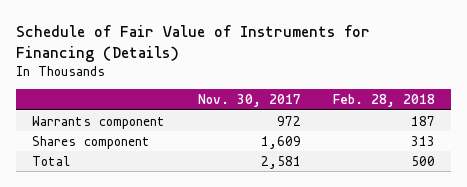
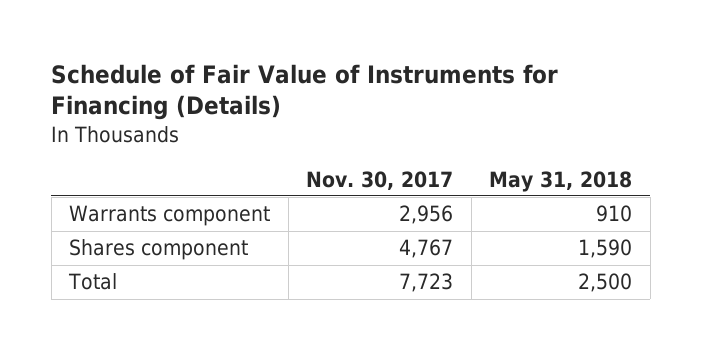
[332,94,435,108] Feb. 28, 2018 -> none
none -> [489,170,633,192] May 31, 2018
[276,115,301,126] 972 -> [399,205,454,225] 2,956
[260,135,301,149] 1,609 -> [399,239,454,259] 4,767
[260,155,301,169] 2,581 -> [399,273,454,293] 7,723

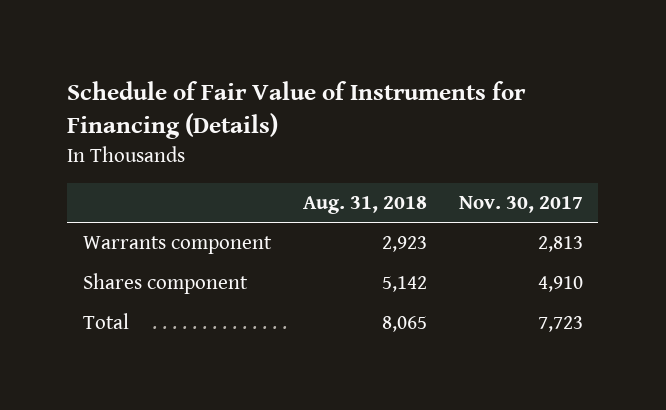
[489,170,633,192] May 31, 2018 -> none
none -> [302,196,427,215] Aug. 31, 2018
[399,205,454,225] 2,956 -> [537,236,583,253] 2,813
[399,239,454,259] 4,767 -> [537,276,583,293] 4,910

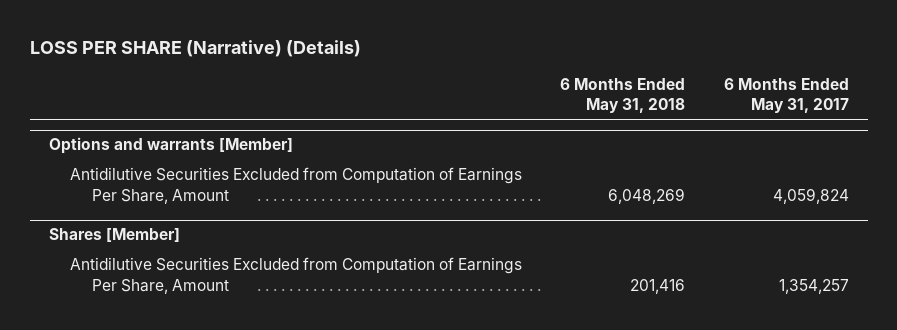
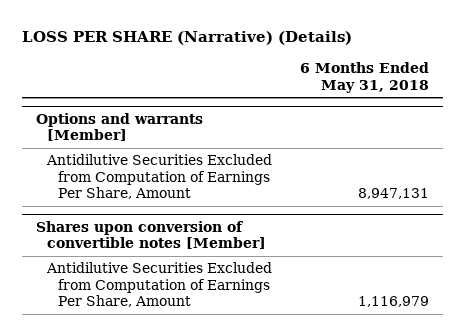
[723,77,849,113] 6 Months Ended May 31, 2017 -> none
[48,228,180,243] Shares [Member] -> none
[608,187,686,204] 6,048,269 -> [357,188,429,200] 8,947,131
none -> [35,220,267,250] Shares upon conversion of convertible notes [Member]
[630,278,686,294] 201,416 -> [357,296,429,308] 1,116,979

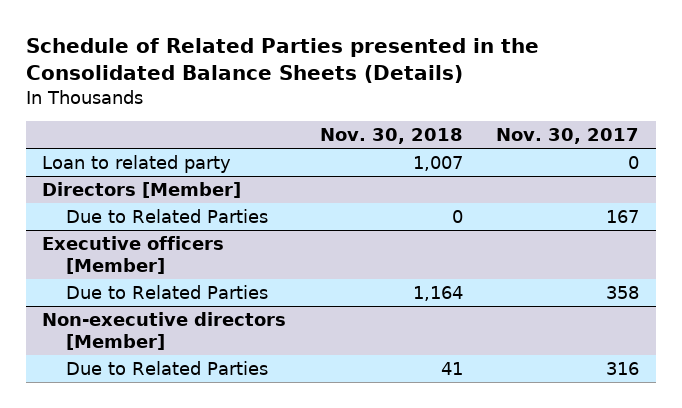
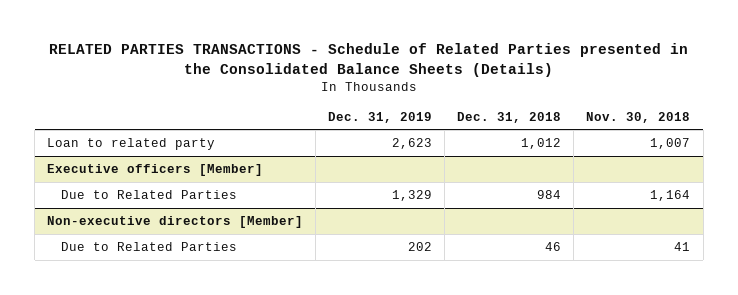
[25,37,539,83] Schedule of Related Parties presented in the Consolidated Balance Sheets (Details) -> [48,43,688,78] RELATED PARTIES TRANSACTIONS - Schedule of Related Parties presented in the Consolidated Balance Sheets (Details)
[496,128,640,145] Nov. 30, 2017 -> none
none -> [328,111,433,123] Dec. 31, 2019
none -> [457,111,562,123] Dec. 31, 2018
[42,181,242,198] Directors [Member] -> none
[65,208,268,223] Due to Related Parties -> none

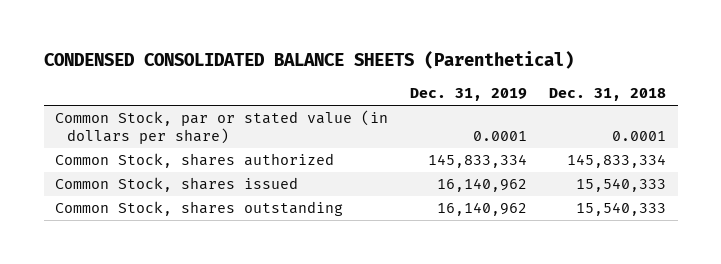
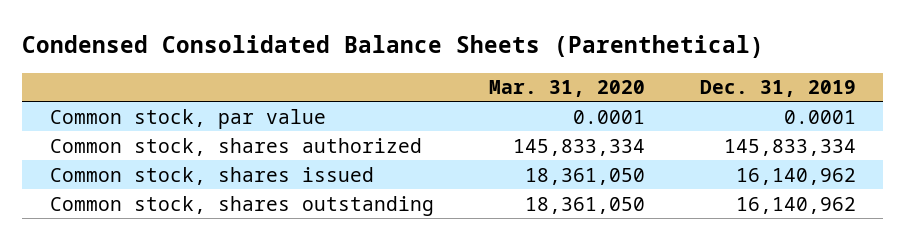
[43,51,574,70] CONDENSED CONSOLIDATED BALANCE SHEETS (Parenthetical) -> [22,34,765,58] Condensed Consolidated Balance Sheets (Parenthetical)
[549,88,667,102] Dec. 31, 2018 -> none
none -> [488,80,645,98] Mar. 31, 2020
[54,110,388,145] Common Stock, par or stated value (in dollars per share) -> [49,108,326,129] Common stock, par value
[54,153,334,169] Common Stock, shares authorized -> [49,137,422,156] Common stock, shares authorized
[54,177,298,193] Common Stock, shares issued -> [49,166,374,185] Common stock, shares issued
[54,201,343,217] Common Stock, shares outstanding -> [49,195,434,216] Common stock, shares outstanding

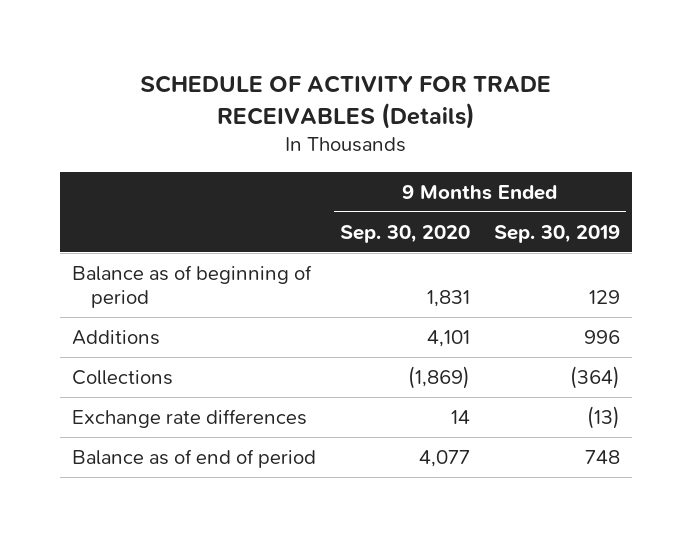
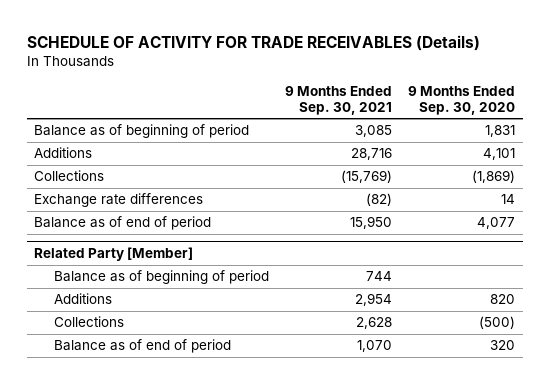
[493,224,620,243] Sep. 30, 2019 -> none
none -> [284,86,392,115] 9 Months Ended Sep. 30, 2021
none -> [34,247,194,262] Related Party [Member]
none -> [54,270,270,285] Balance as of beginning of period
none -> [54,293,113,305] Additions
none -> [54,316,125,328] Collections
none -> [54,339,232,354] Balance as of end of period

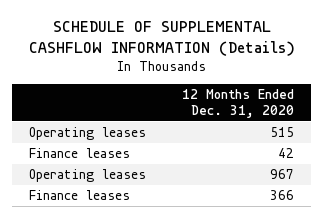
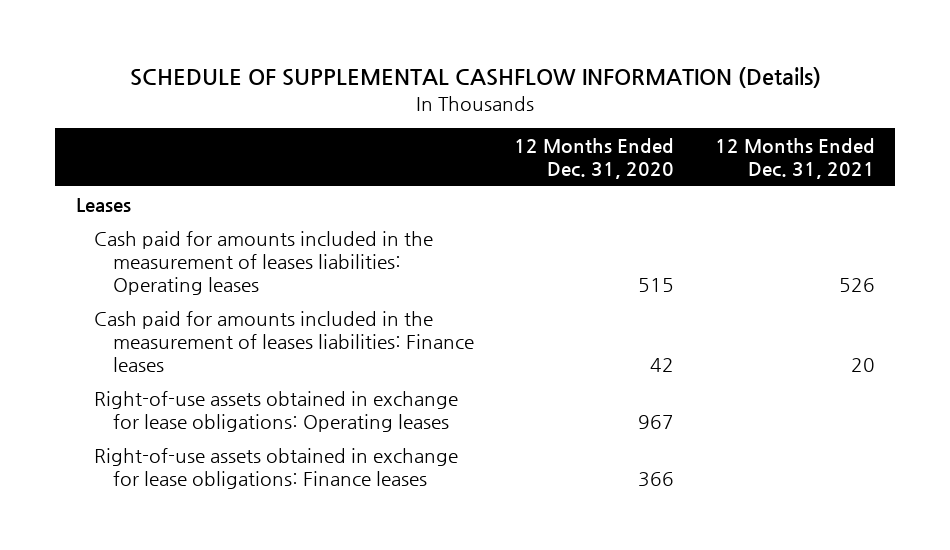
none -> [714,137,875,179] 12 Months Ended Dec. 31, 2021
none -> [75,197,131,212] Leases
[29,126,147,140] Operating leases -> [94,230,434,295] Cash paid for amounts included in the measurement of leases liabilities: Operating leases
[29,147,131,158] Finance leases -> [94,310,474,372] Cash paid for amounts included in the measurement of leases liabilities: Finance leases
[29,168,147,182] Operating leases -> [94,390,459,432] Right-of-use assets obtained in exchange for lease obligations: Operating leases
[29,189,131,200] Finance leases -> [94,447,459,489] Right-of-use assets obtained in exchange for lease obligations: Finance leases

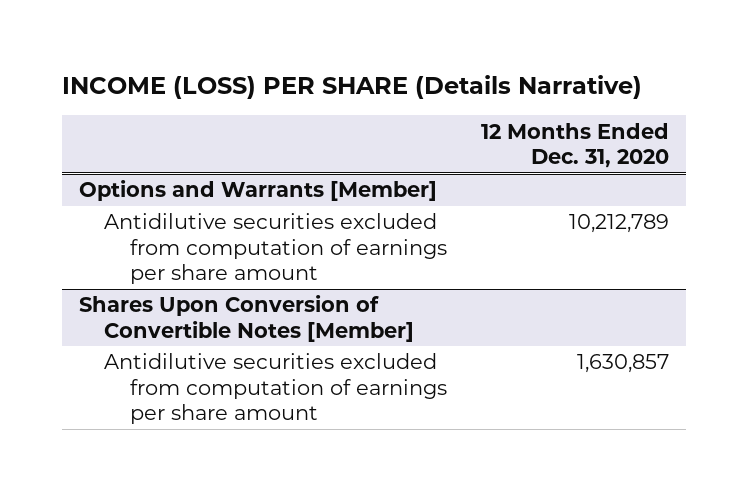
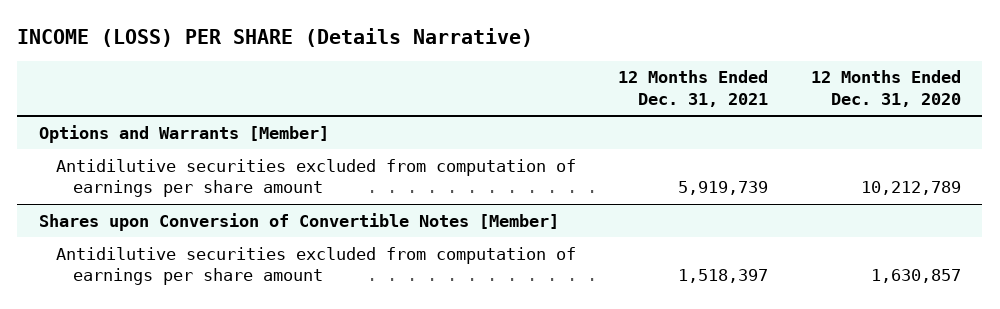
none -> [618,70,769,108] 12 Months Ended Dec. 31, 2021
[79,295,415,342] Shares Upon Conversion of Convertible Notes [Member] -> [38,212,559,231] Shares upon Conversion of Convertible Notes [Member]

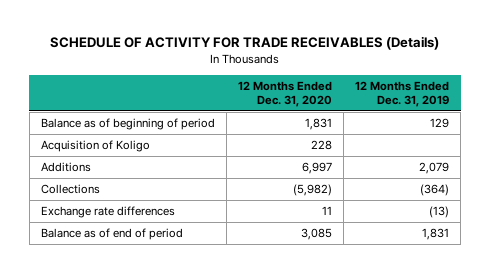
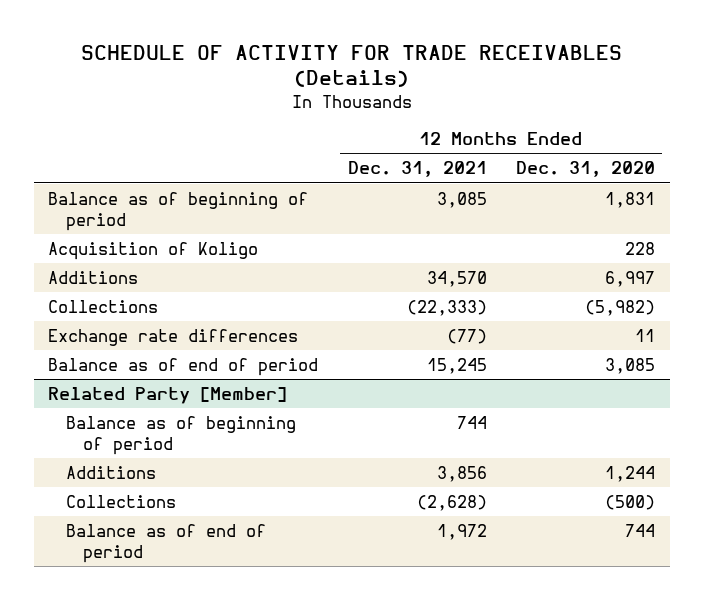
[355,80,450,107] 12 Months Ended Dec. 31, 2019 -> none
none -> [347,161,487,178] Dec. 31, 2021
none -> [48,386,288,404] Related Party [Member]
none -> [65,415,296,455] Balance as of beginning of period
none -> [65,465,156,479] Additions
none -> [65,494,176,508] Collections
none -> [65,523,266,563] Balance as of end of period

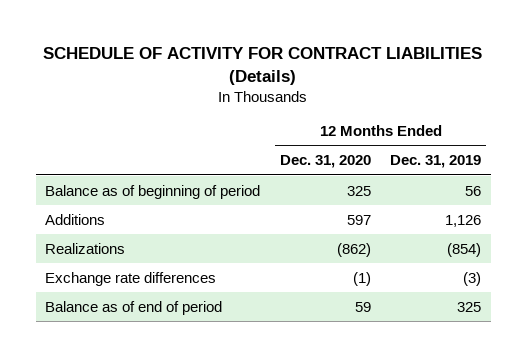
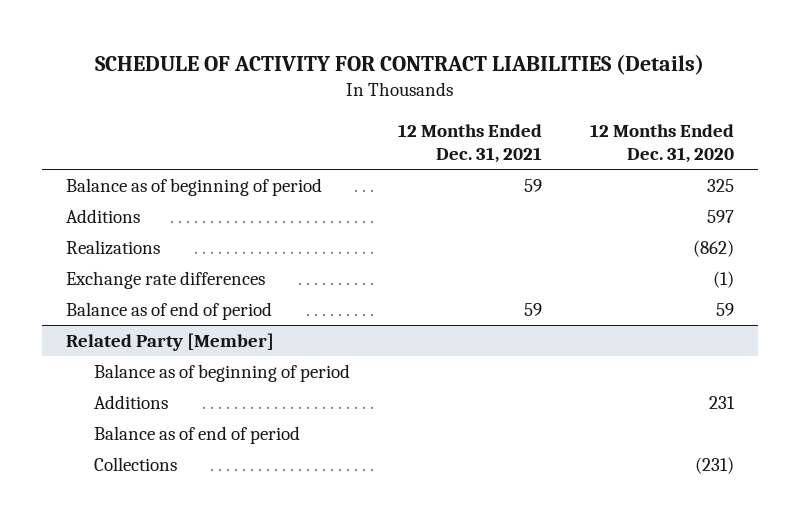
[390,155,482,169] Dec. 31, 2019 -> none
none -> [398,124,543,164] 12 Months Ended Dec. 31, 2021
none -> [65,332,274,351] Related Party [Member]
none -> [94,363,351,382] Balance as of beginning of period
none -> [94,394,169,409] Additions
none -> [94,425,301,444] Balance as of end of period
none -> [94,456,178,471] Collections

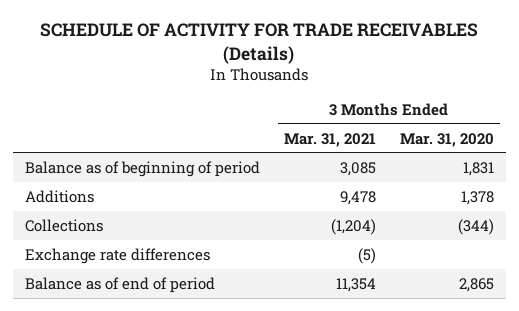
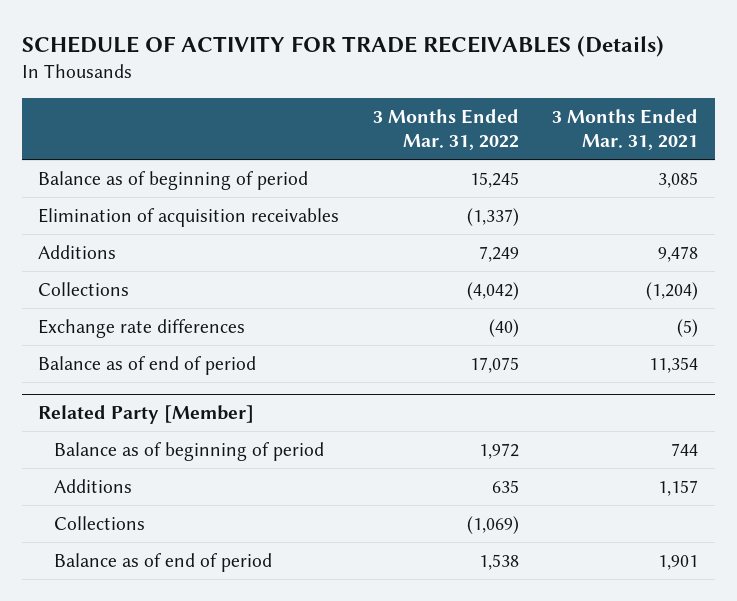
[400,132,495,147] Mar. 31, 2020 -> none
none -> [372,108,519,151] 3 Months Ended Mar. 31, 2022
none -> [38,207,340,227] Elimination of acquisition receivables
none -> [38,404,255,424] Related Party [Member]
none -> [53,441,324,461] Balance as of beginning of period
none -> [53,478,132,493] Additions
none -> [53,515,145,530] Collections
none -> [53,552,272,572] Balance as of end of period

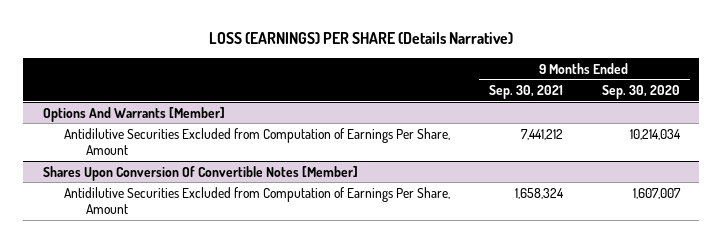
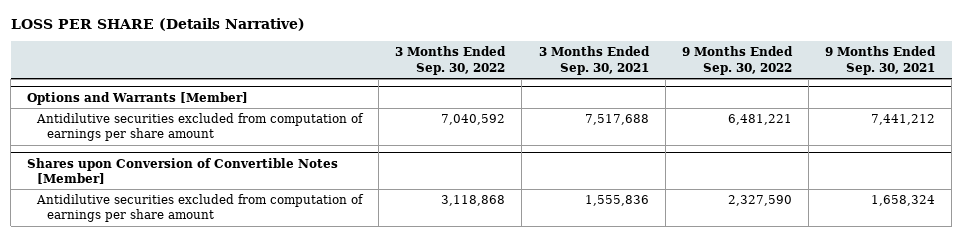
[209,32,514,45] LOSS (EARNINGS) PER SHARE (Details Narrative) -> [10,18,305,32] LOSS PER SHARE (Details Narrative)
[601,85,680,100] Sep. 30, 2020 -> none
none -> [395,46,507,75] 3 Months Ended Sep. 30, 2022
none -> [538,46,650,75] 3 Months Ended Sep. 30, 2021
none -> [681,46,793,75] 9 Months Ended Sep. 30, 2022
[42,106,225,122] Options And Warrants [Member] -> [27,91,249,105] Options and Warrants [Member]
[64,127,451,156] Antidilutive Securities Excluded from Computation of Earnings Per Share, Amount -> [35,113,364,142] Antidilutive securities excluded from computation of earnings per share amount
[42,165,358,181] Shares Upon Conversion Of Convertible Notes [Member] -> [27,157,339,184] Shares upon Conversion of Convertible Notes [Member]
[64,186,451,215] Antidilutive Securities Excluded from Computation of Earnings Per Share, Amount -> [35,194,364,223] Antidilutive securities excluded from computation of earnings per share amount

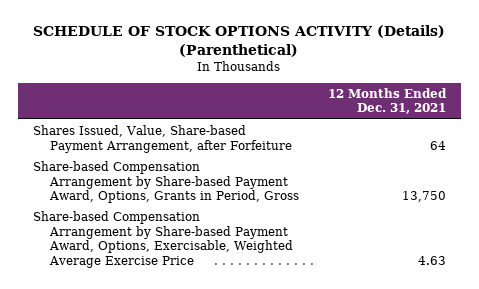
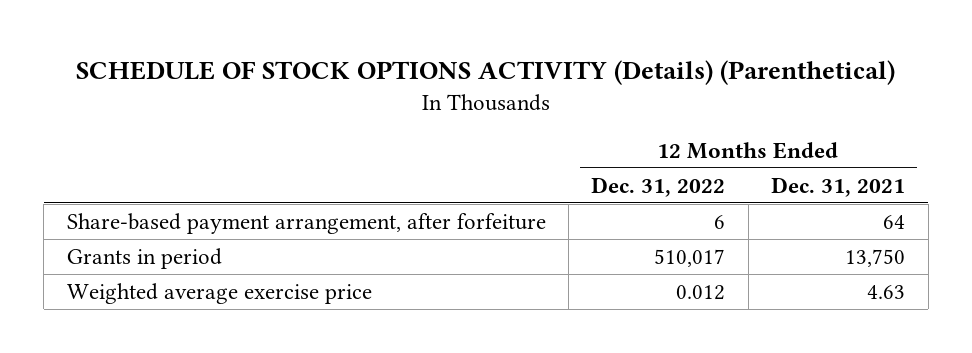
none -> [591,176,726,197] Dec. 31, 2022
[32,125,293,153] Shares Issued, Value, Share-based Payment Arrangement, after Forfeiture -> [66,212,546,234] Share-based payment arrangement, after forfeiture
[32,161,300,204] Share-based Compensation Arrangement by Share-based Payment Award, Options, Grants in Period, Gross -> [66,247,222,269] Grants in period
[32,211,294,268] Share-based Compensation Arrangement by Share-based Payment Award, Options, Exercisable, Weighted Average Exercise Price -> [66,282,372,304] Weighted average exercise price

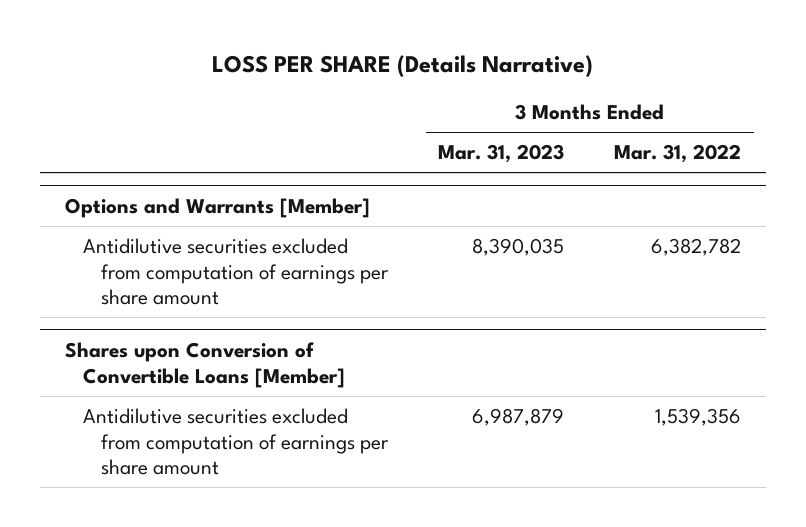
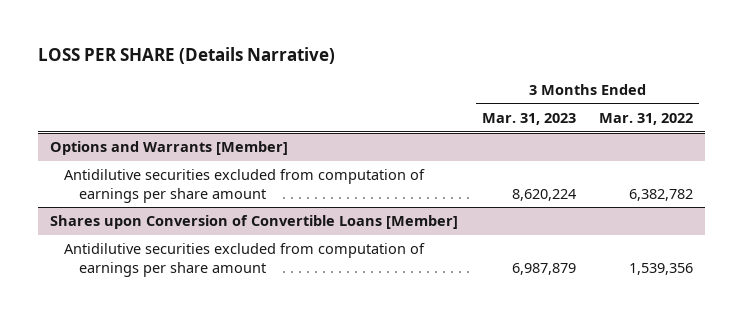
[472,237,565,256] 8,390,035 -> [511,188,576,201] 8,620,224

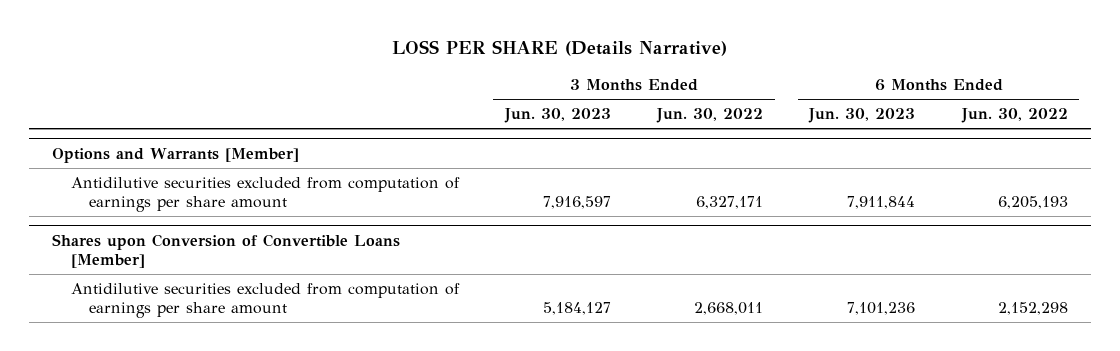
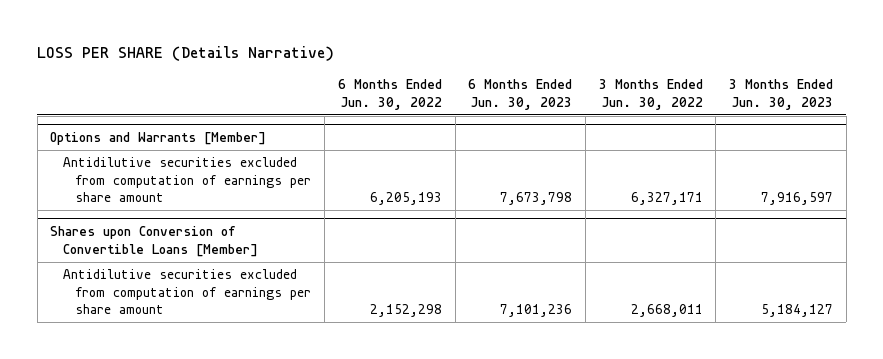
[847,196,916,210] 7,911,844 -> [500,192,573,206] 7,673,798

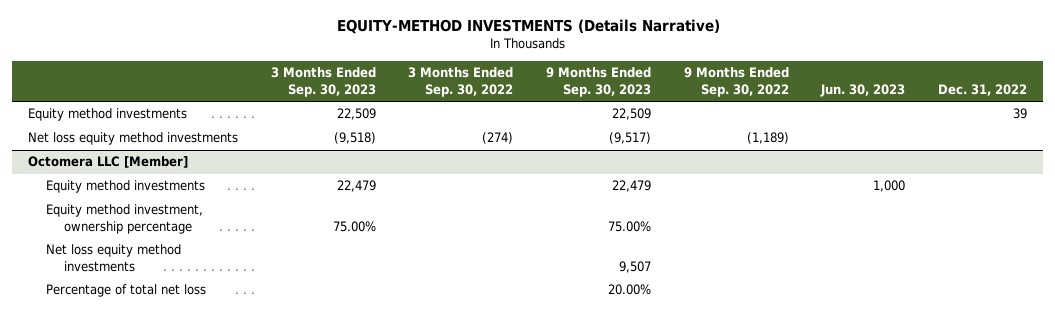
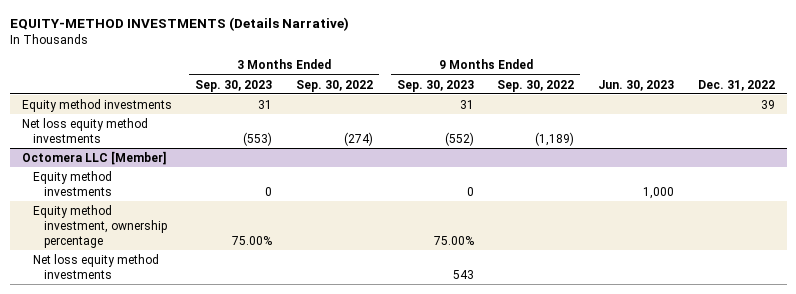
[336,108,376,121] 22,509 -> [258,99,273,109] 31
[612,108,652,121] 22,509 -> [459,99,474,109] 31
[333,132,376,145] (9,518) -> [243,131,273,146] (553)
[609,132,652,145] (9,517) -> [444,131,474,146] (552)
[336,180,376,193] 22,479 -> [265,186,273,196] 0
[612,180,652,193] 22,479 -> [466,186,474,196] 0
[46,284,207,298] Percentage of total net loss -> none
[619,260,652,273] 9,507 -> [452,269,474,279] 543

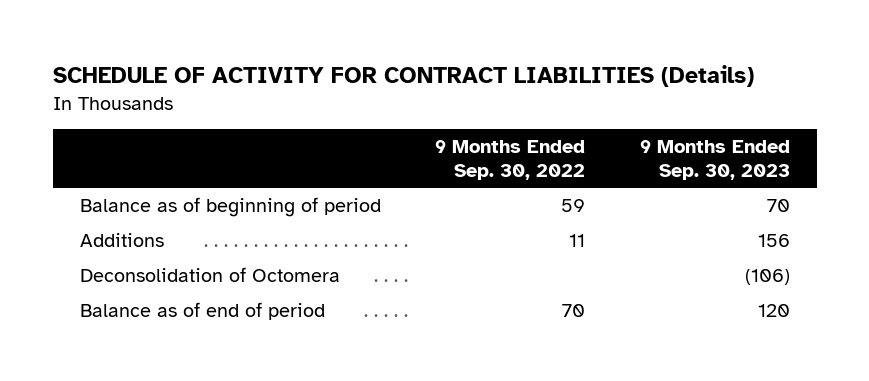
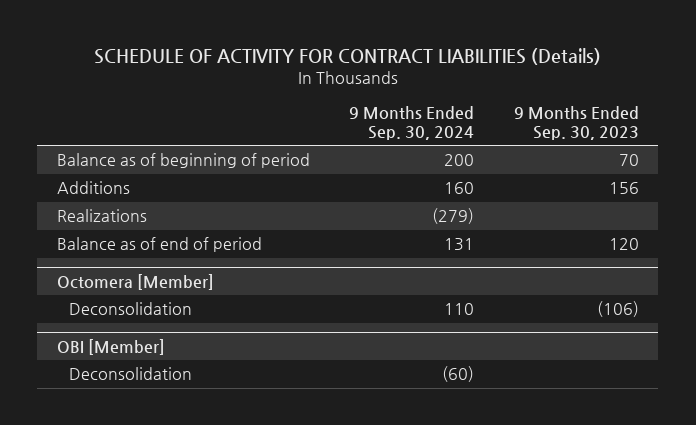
[435,140,586,180] 9 Months Ended Sep. 30, 2022 -> none
none -> [349,105,475,141] 9 Months Ended Sep. 30, 2024
[79,267,340,283] Deconsolidation of Octomera -> none
none -> [57,209,148,223] Realizations
none -> [57,274,215,291] Octomera [Member]
none -> [69,302,193,316] Deconsolidation
none -> [57,339,166,356] OBI [Member]
none -> [69,367,193,381] Deconsolidation

